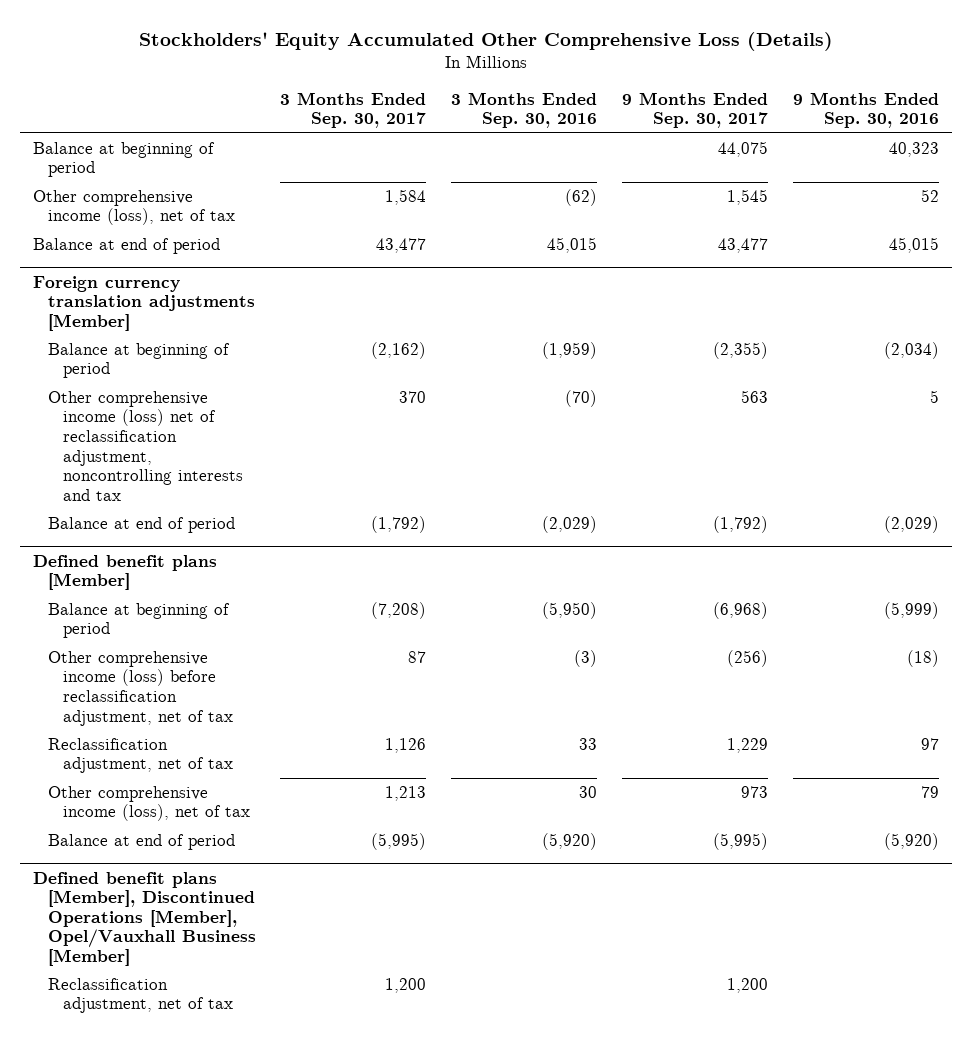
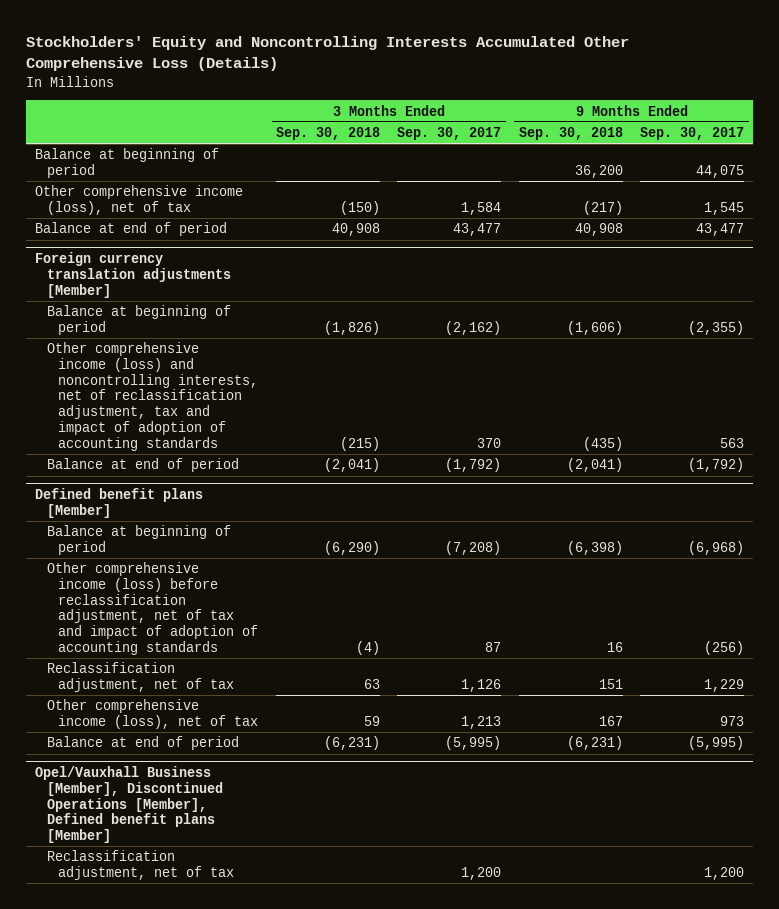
[138,31,833,51] Stockholders' Equity Accumulated Other Comprehensive Loss (Details) -> [26,36,630,72] Stockholders' Equity and Noncontrolling Interests Accumulated Other Comprehensive Loss (Details)
[451,91,598,129] 3 Months Ended Sep. 30, 2016 -> none
[793,91,940,129] 9 Months Ended Sep. 30, 2016 -> none
none -> [275,127,380,141] Sep. 30, 2018
none -> [518,127,623,141] Sep. 30, 2018
[47,390,243,501] Other comprehensive income (loss) net of reclassification adjustment, noncontrolling interests and tax -> [46,342,259,451] Other comprehensive income (loss) and noncontrolling interests, net of reclassification adjustment, tax and impact of adoption of accounting standards
[47,650,233,726] Other comprehensive income (loss) before reclassification adjustment, net of tax -> [46,562,259,655] Other comprehensive income (loss) before reclassification adjustment, net of tax and impact of adoption of accounting standards
[32,871,256,966] Defined benefit plans [Member], Discontinued Operations [Member], Opel/Vauxhall Business [Member] -> [35,766,223,843] Opel/Vauxhall Business [Member], Discontinued Operations [Member], Defined benefit plans [Member]

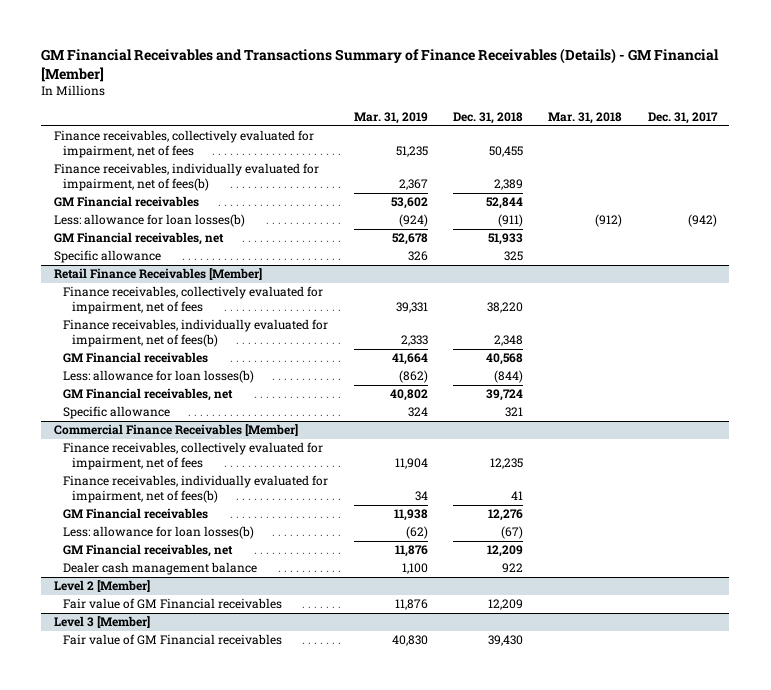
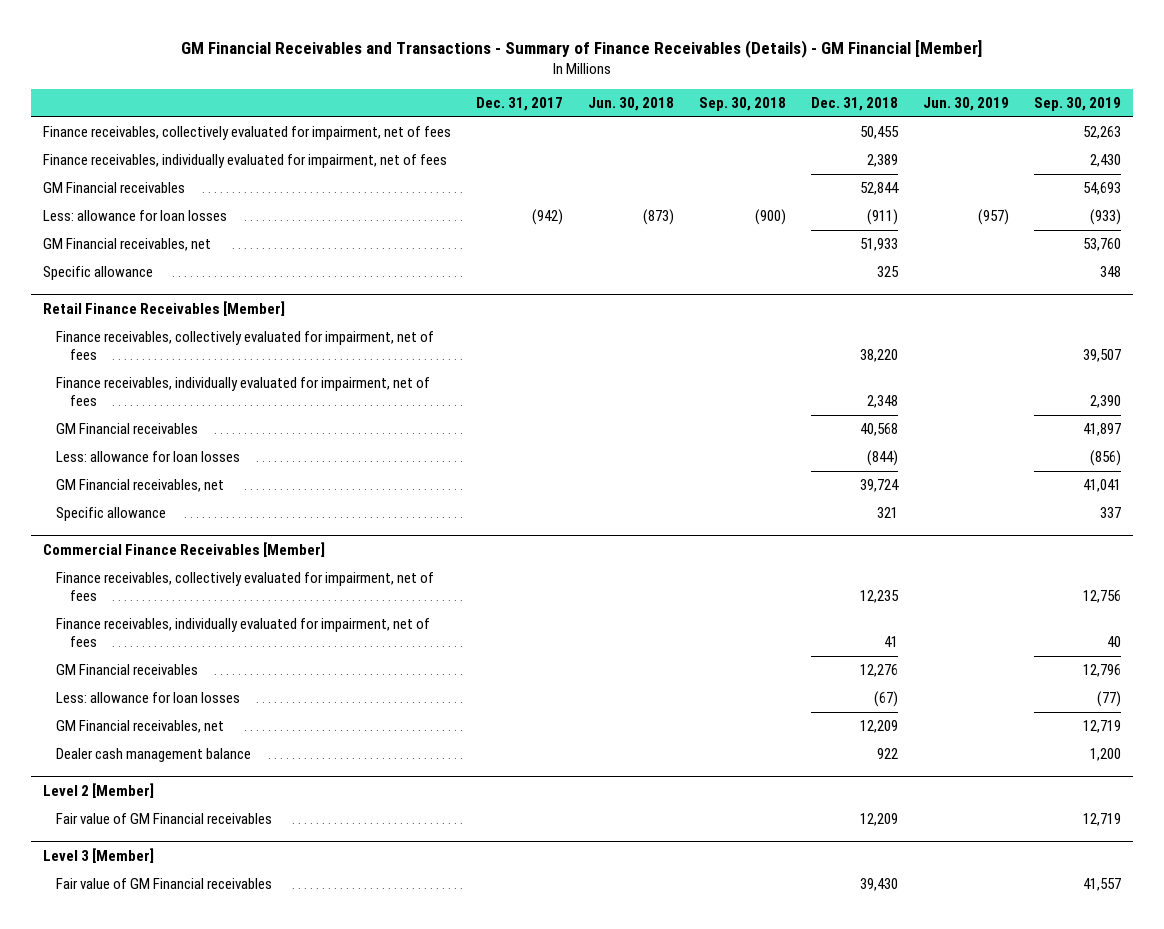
[41,48,720,83] GM Financial Receivables and Transactions Summary of Finance Receivables (Details) - GM Financial [Member] -> [180,39,982,58] GM Financial Receivables and Transactions - Summary of Finance Receivables (Details) - GM Financial [Member]
[353,111,428,124] Mar. 31, 2019 -> none
[548,111,623,124] Mar. 31, 2018 -> none
none -> [587,97,674,112] Jun. 30, 2018
none -> [698,97,786,112] Sep. 30, 2018
none -> [922,97,1009,112] Jun. 30, 2019
none -> [1033,97,1121,112] Sep. 30, 2019
[53,163,319,192] Finance receivables, individually evaluated for impairment, net of fees(b) -> [43,154,448,169] Finance receivables, individually evaluated for impairment, net of fees
[53,214,245,228] Less: allowance for loan losses(b) -> [43,210,228,222] Less: allowance for loan losses
[63,319,329,348] Finance receivables, individually evaluated for impairment, net of fees(b) -> [56,377,431,407] Finance receivables, individually evaluated for impairment, net of fees
[63,370,255,384] Less: allowance for loan losses(b) -> [56,451,241,463] Less: allowance for loan losses
[63,475,329,504] Finance receivables, individually evaluated for impairment, net of fees(b) -> [56,618,431,648] Finance receivables, individually evaluated for impairment, net of fees
[63,526,255,540] Less: allowance for loan losses(b) -> [56,692,241,704] Less: allowance for loan losses

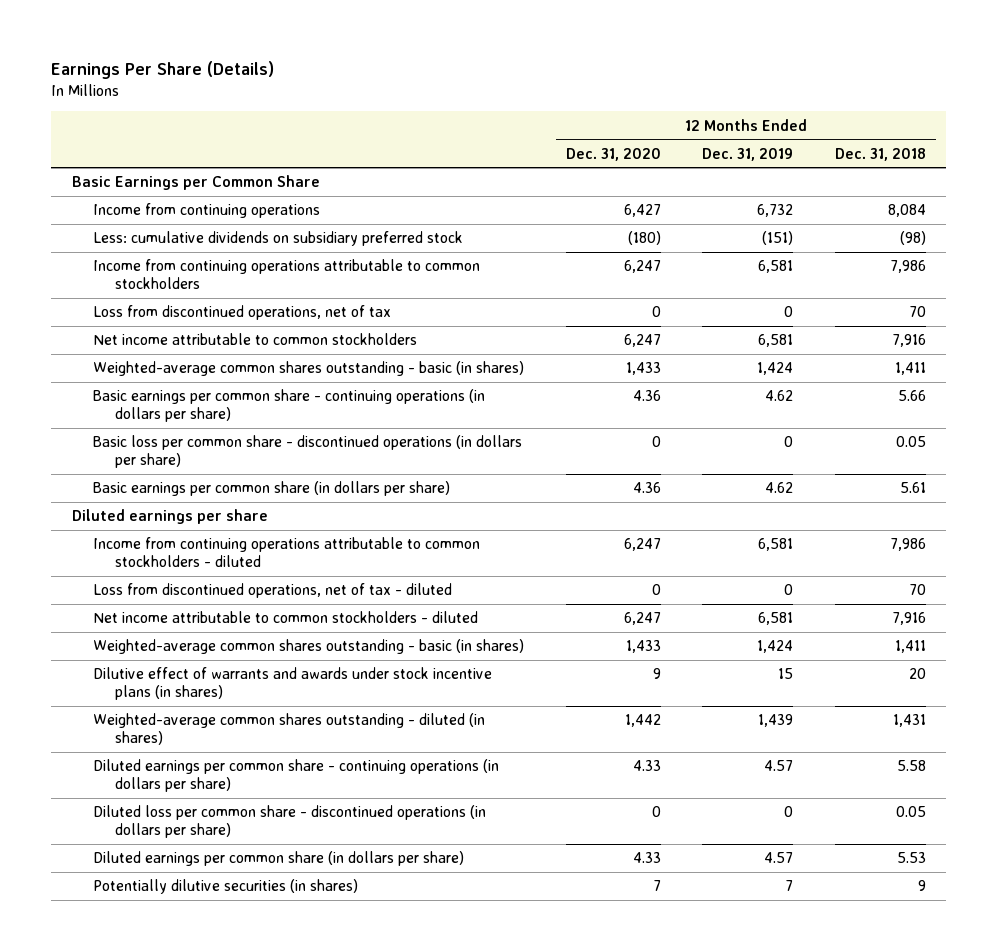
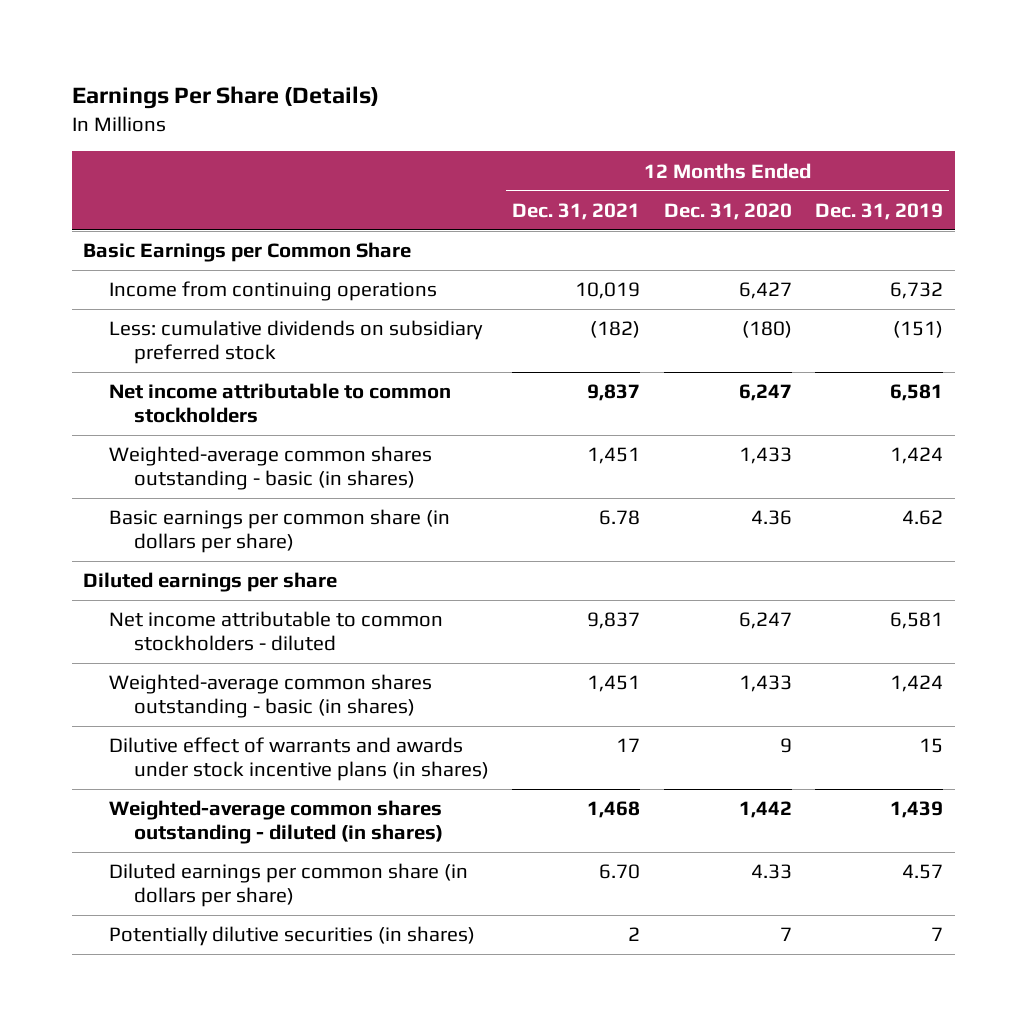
[834,147,926,161] Dec. 31, 2018 -> none
none -> [512,202,641,220] Dec. 31, 2021
[93,259,481,289] Income from continuing operations attributable to common stockholders -> none
[93,305,392,321] Loss from discontinued operations, net of tax -> none
[93,389,486,422] Basic earnings per common share - continuing operations (in dollars per share) -> none
[93,435,523,468] Basic loss per common share - discontinued operations (in dollars per share) -> none
[93,537,481,567] Income from continuing operations attributable to common stockholders - diluted -> none
[93,583,453,599] Loss from discontinued operations, net of tax - diluted -> none
[93,759,500,792] Diluted earnings per common share - continuing operations (in dollars per share) -> none
[93,805,487,838] Diluted loss per common share - discontinued operations (in dollars per share) -> none

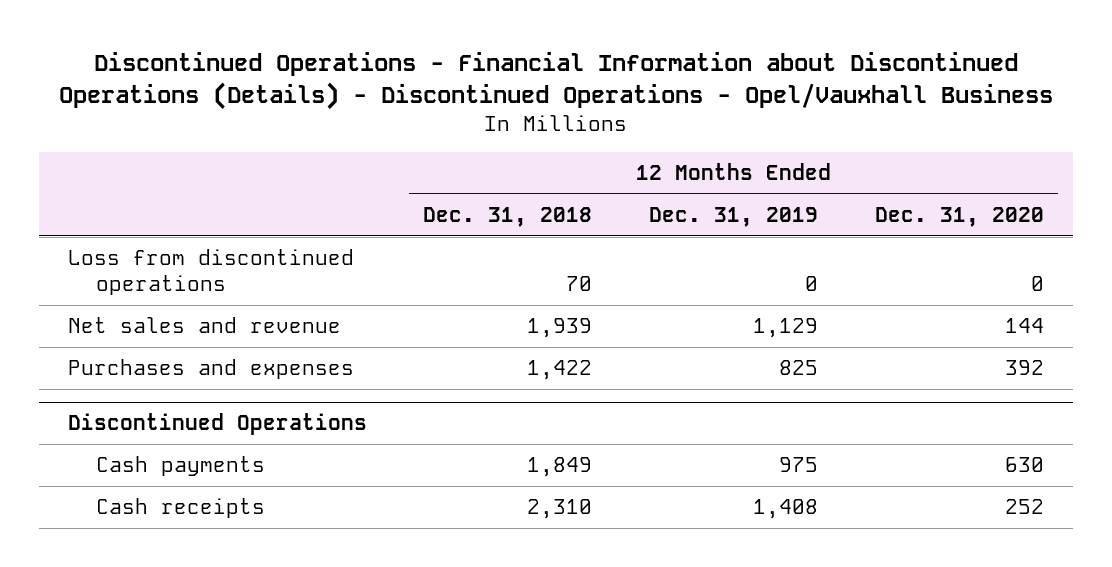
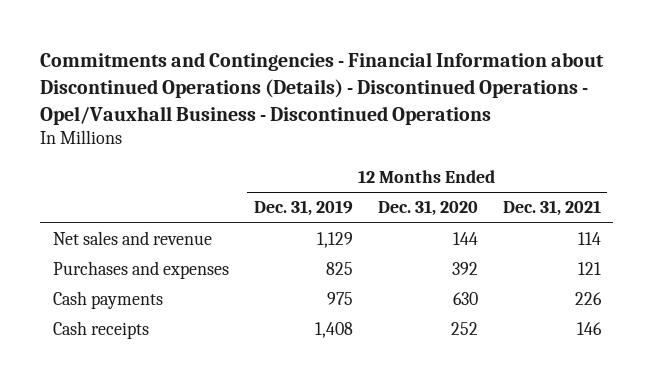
[58,52,1053,111] Discontinued Operations - Financial Information about Discontinued Operations (Details) - Discontinued Operations - Opel/Vauxhall Business -> [40,52,605,125] Commitments and Contingencies - Financial Information about Discontinued Operations (Details) - Discontinued Operations - Opel/Vauxhall Business - Discontinued Operations
[423,207,593,228] Dec. 31, 2018 -> none
none -> [502,200,601,217] Dec. 31, 2021
[67,249,354,296] Loss from discontinued operations -> none
[67,413,367,436] Discontinued Operations -> none

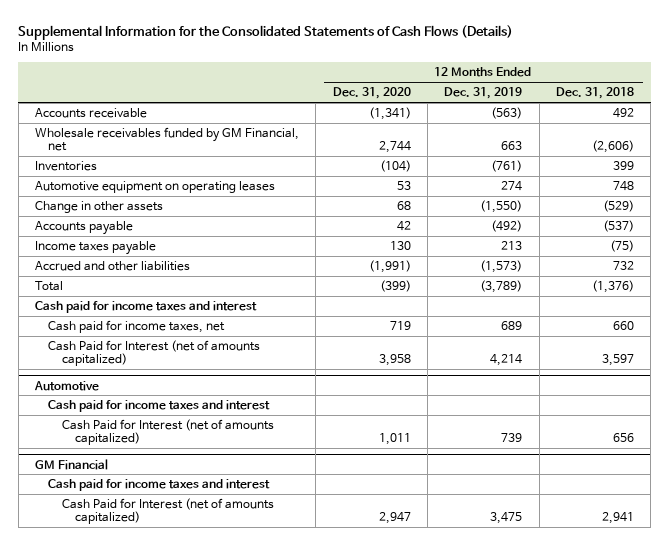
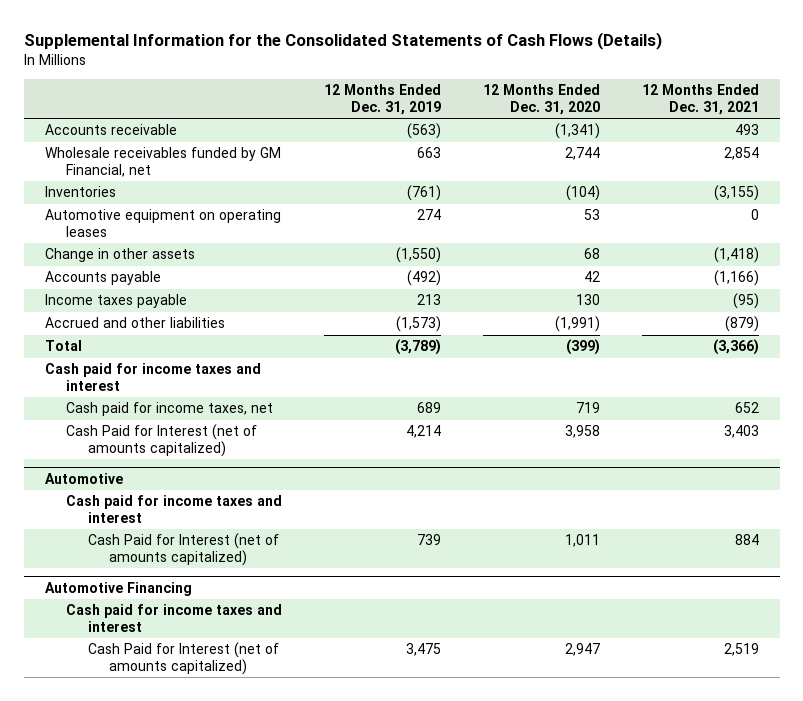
[556,87,635,100] Dec. 31, 2018 -> none
none -> [641,84,759,116] 12 Months Ended Dec. 31, 2021
[34,458,108,470] GM Financial -> [44,581,192,596] Automotive Financing

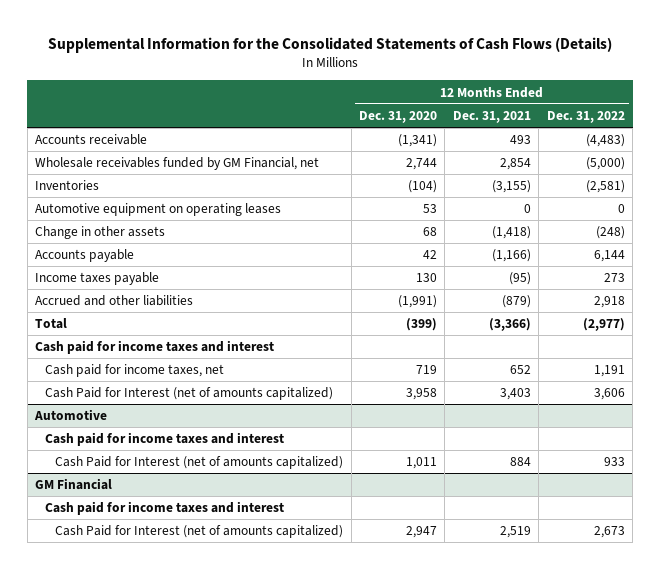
[323,84,441,116] 12 Months Ended Dec. 31, 2019 -> none
none -> [546,111,625,124] Dec. 31, 2022
[44,581,192,596] Automotive Financing -> [35,478,113,491] GM Financial

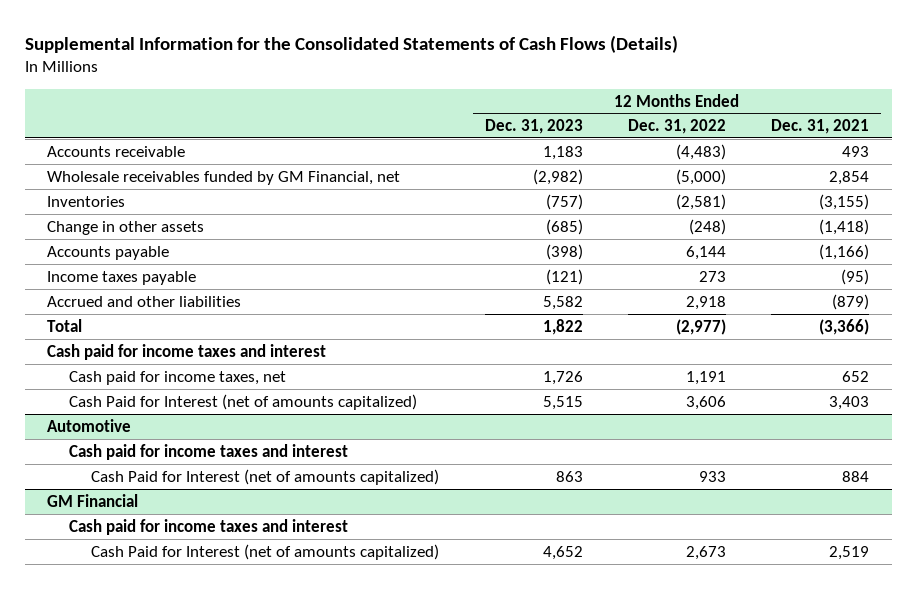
[359,111,438,124] Dec. 31, 2020 -> none
none -> [484,119,583,135] Dec. 31, 2023
[35,203,282,217] Automotive equipment on operating leases -> none

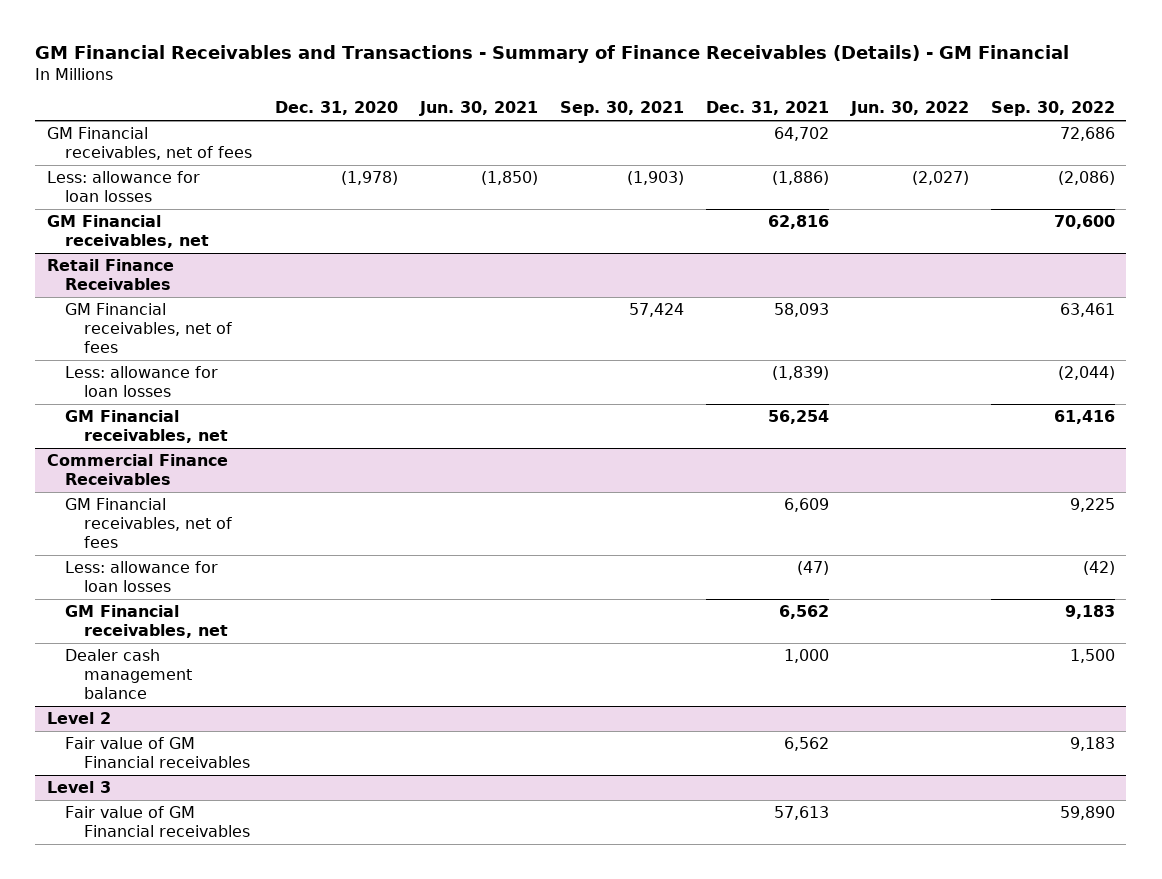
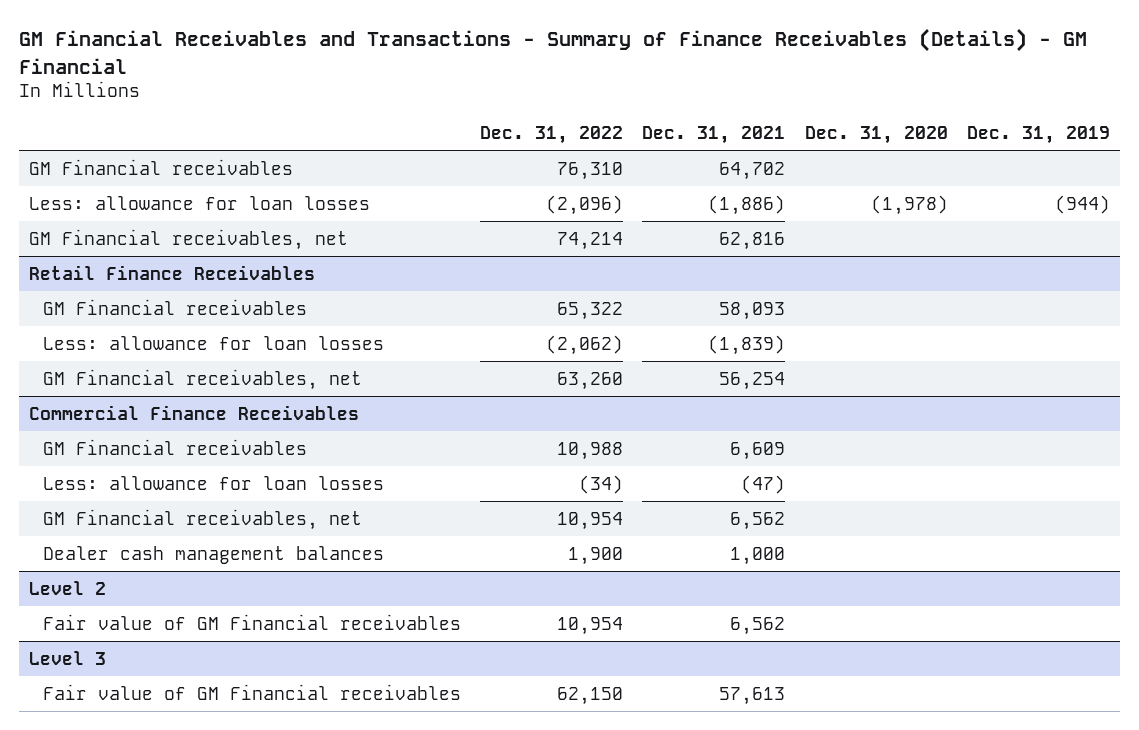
[418,101,538,117] Jun. 30, 2021 -> none
[559,101,684,117] Sep. 30, 2021 -> none
[850,101,970,117] Jun. 30, 2022 -> none
[991,101,1116,117] Sep. 30, 2022 -> none
none -> [480,125,624,144] Dec. 31, 2022
none -> [967,125,1111,144] Dec. 31, 2019
[46,127,253,161] GM Financial receivables, net of fees -> [28,158,293,175] GM Financial receivables
[65,303,233,353] GM Financial receivables, net of fees -> [42,298,307,315] GM Financial receivables
[65,498,233,548] GM Financial receivables, net of fees -> [42,438,307,455] GM Financial receivables
[65,649,193,699] Dealer cash management balance -> [42,545,384,564] Dealer cash management balances

